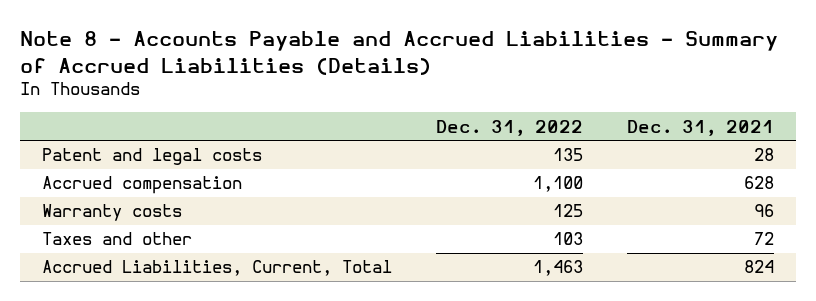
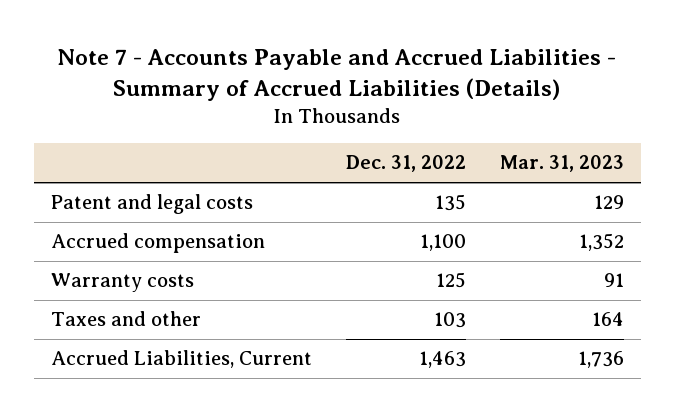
[19,31,778,75] Note 8 - Accounts Payable and Accrued Liabilities - Summary of Accrued Liabilities (Details) -> [57,48,617,101] Note 7 - Accounts Payable and Accrued Liabilities - Summary of Accrued Liabilities (Details)
[627,119,775,136] Dec. 31, 2021 -> none
none -> [499,155,624,173] Mar. 31, 2023
[41,260,392,277] Accrued Liabilities, Current, Total -> [50,350,312,369] Accrued Liabilities, Current

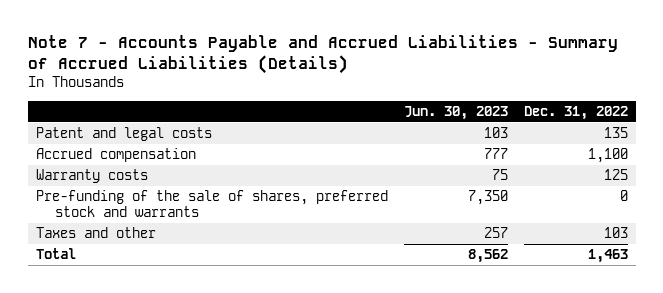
[499,155,624,173] Mar. 31, 2023 -> none
none -> [403,105,508,120] Jun. 30, 2023
none -> [35,190,388,218] Pre-funding of the sale of shares, preferred stock and warrants
[50,350,312,369] Accrued Liabilities, Current -> [35,248,76,260] Total

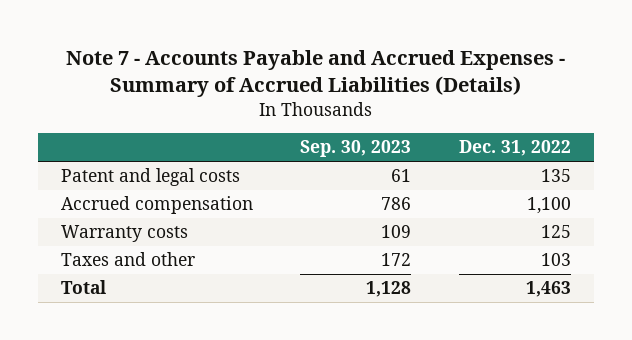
[27,35,618,75] Note 7 - Accounts Payable and Accrued Liabilities - Summary of Accrued Liabilities (Details) -> [65,49,565,97] Note 7 - Accounts Payable and Accrued Expenses - Summary of Accrued Liabilities (Details)
[403,105,508,120] Jun. 30, 2023 -> none
none -> [300,140,412,158] Sep. 30, 2023
[35,190,388,218] Pre-funding of the sale of shares, preferred stock and warrants -> none

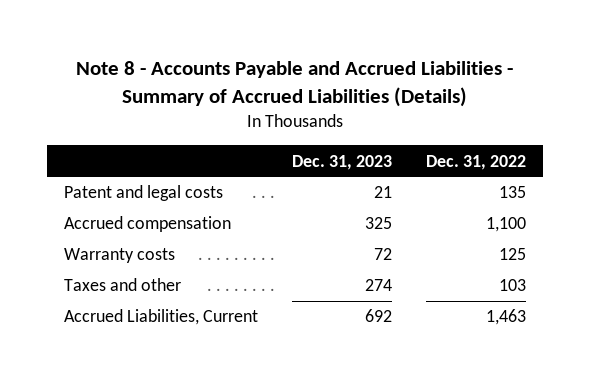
[65,49,565,97] Note 7 - Accounts Payable and Accrued Expenses - Summary of Accrued Liabilities (Details) -> [75,60,513,107] Note 8 - Accounts Payable and Accrued Liabilities - Summary of Accrued Liabilities (Details)
[300,140,412,158] Sep. 30, 2023 -> none
none -> [291,154,392,170] Dec. 31, 2023
[61,280,107,295] Total -> [63,309,258,326] Accrued Liabilities, Current

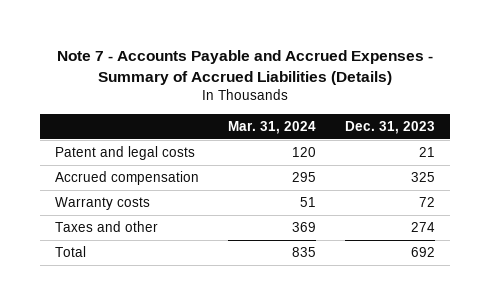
[75,60,513,107] Note 8 - Accounts Payable and Accrued Liabilities - Summary of Accrued Liabilities (Details) -> [57,50,434,86] Note 7 - Accounts Payable and Accrued Expenses - Summary of Accrued Liabilities (Details)
[425,154,526,170] Dec. 31, 2022 -> none
none -> [228,120,317,134] Mar. 31, 2024
[63,309,258,326] Accrued Liabilities, Current -> [54,245,86,257] Total

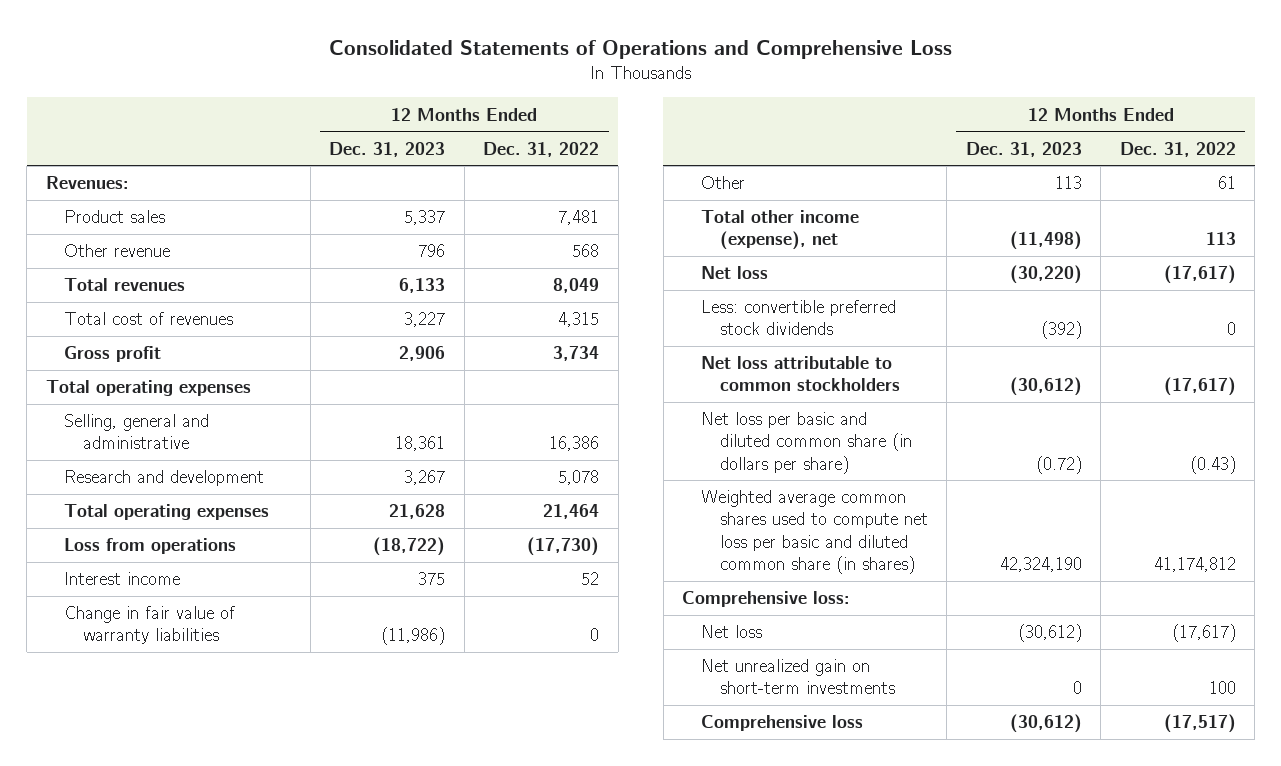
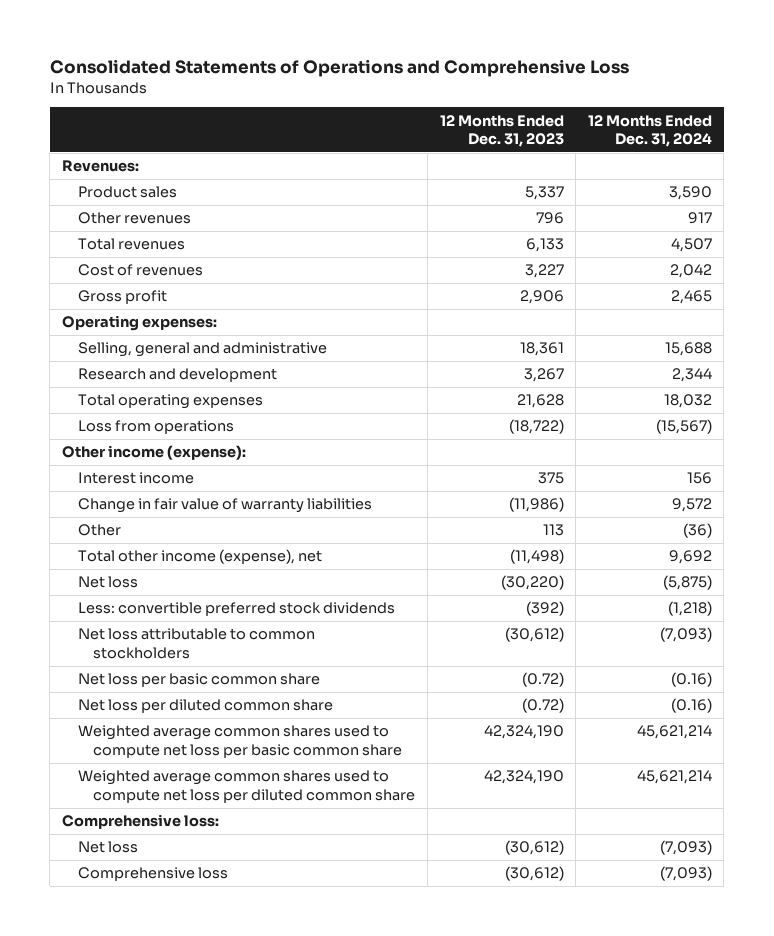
[483,141,600,157] Dec. 31, 2022 -> none
none -> [587,114,712,148] 12 Months Ended Dec. 31, 2024
[64,244,171,258] Other revenue -> [77,212,191,225] Other revenues
[64,312,234,326] Total cost of revenues -> [77,264,203,277] Cost of revenues
[45,380,251,397] Total operating expenses -> [61,315,217,332] Operating expenses:
none -> [61,445,246,461] Other income (expense):
[701,412,912,474] Net loss per basic and diluted common share (in dollars per share) -> [77,673,320,688] Net loss per basic common share
none -> [77,699,333,714] Net loss per diluted common share
[701,490,928,574] Weighted average common shares used to compute net loss per basic and diluted common share (in shares) -> [77,725,403,758] Weighted average common shares used to compute net loss per basic common share
none -> [77,770,416,803] Weighted average common shares used to compute net loss per diluted common share
[701,659,895,695] Net unrealized gain on short-term investments -> none

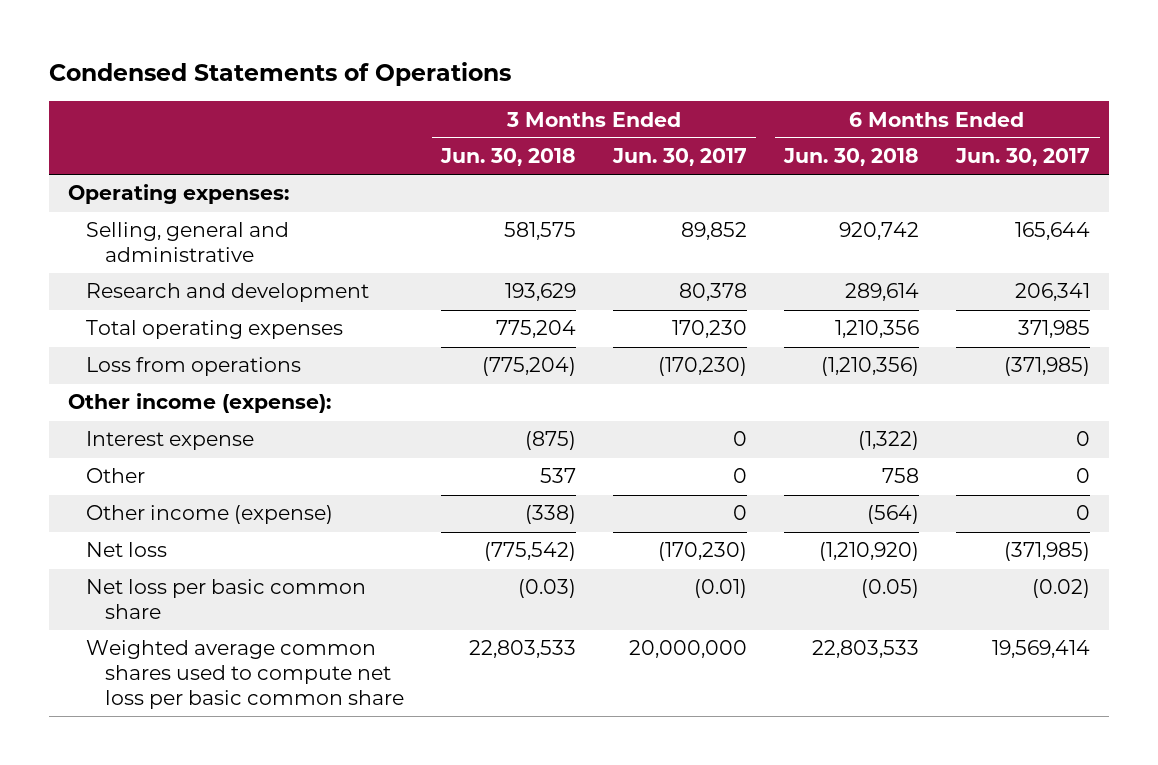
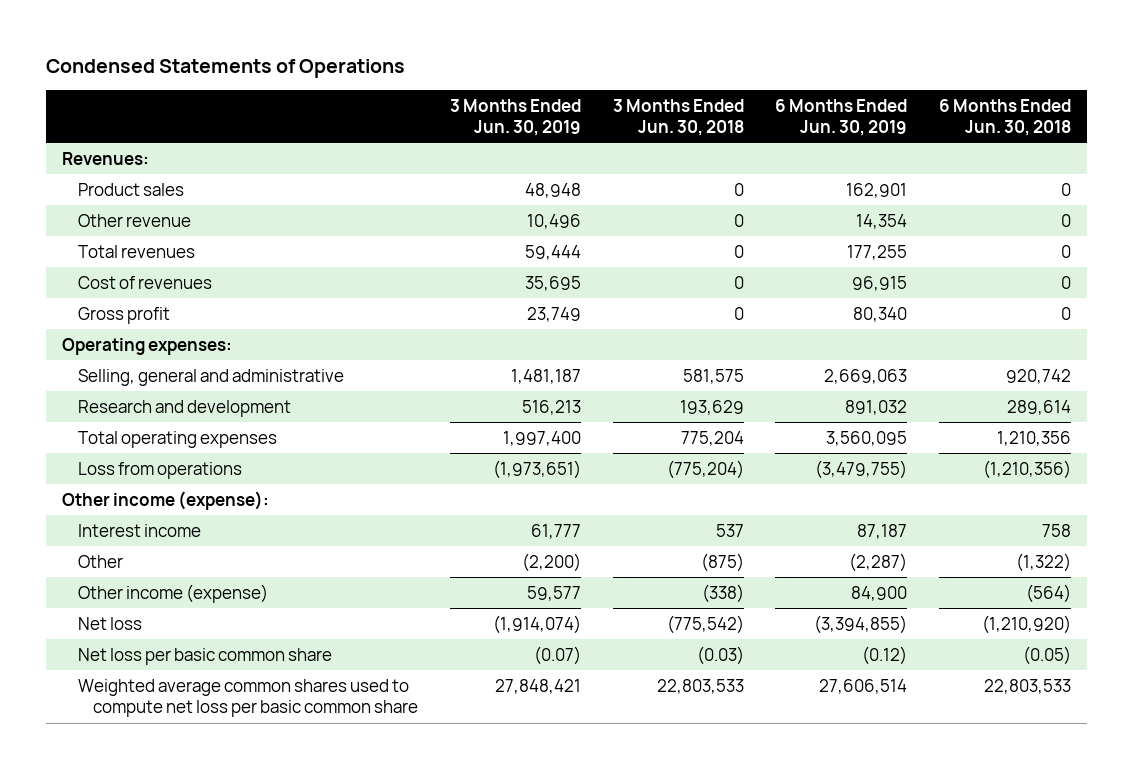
[612,148,748,167] Jun. 30, 2017 -> none
[955,148,1091,167] Jun. 30, 2017 -> none
none -> [449,98,581,136] 3 Months Ended Jun. 30, 2019
none -> [775,98,908,136] 6 Months Ended Jun. 30, 2019
none -> [62,151,150,165] Revenues:
none -> [77,182,184,196] Product sales
none -> [77,213,191,227] Other revenue
none -> [77,244,195,258] Total revenues
none -> [77,275,212,289] Cost of revenues
none -> [77,306,170,324] Gross profit
[86,431,255,451] Interest expense -> none
none -> [77,523,201,537] Interest income
[539,468,576,484] 537 -> [700,552,744,572] (875)
[882,468,920,484] 758 -> [1016,552,1072,572] (1,322)

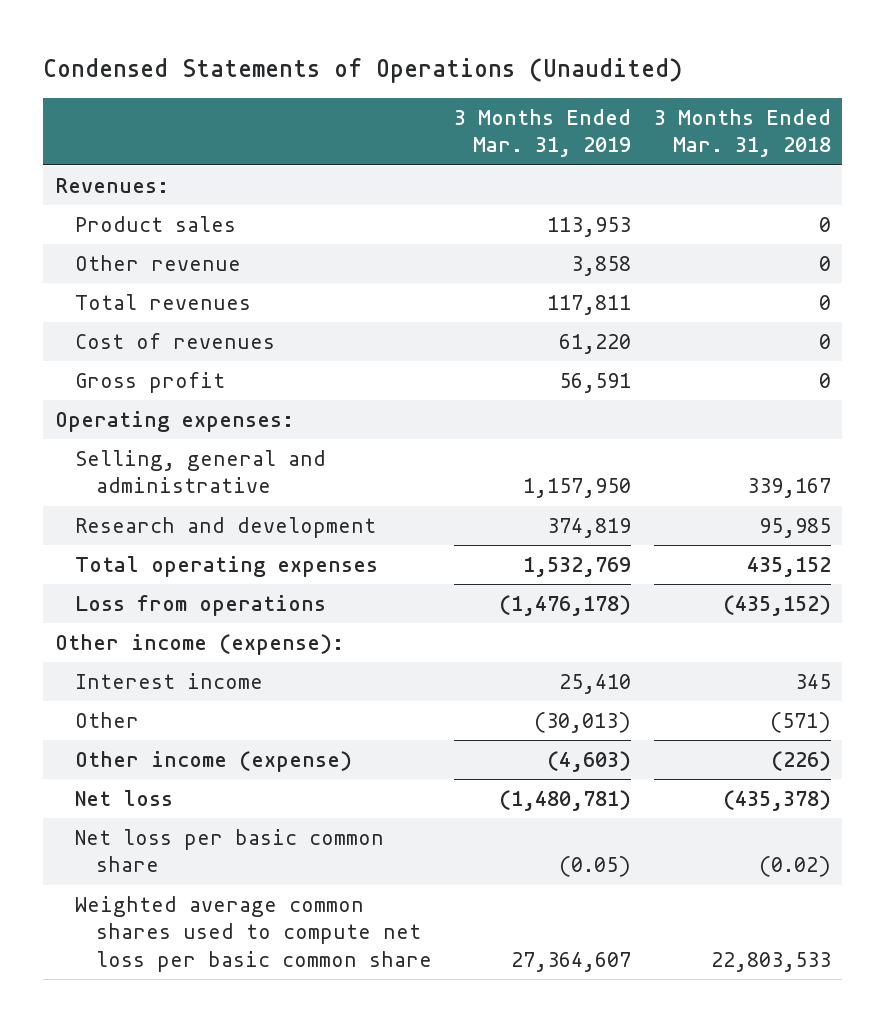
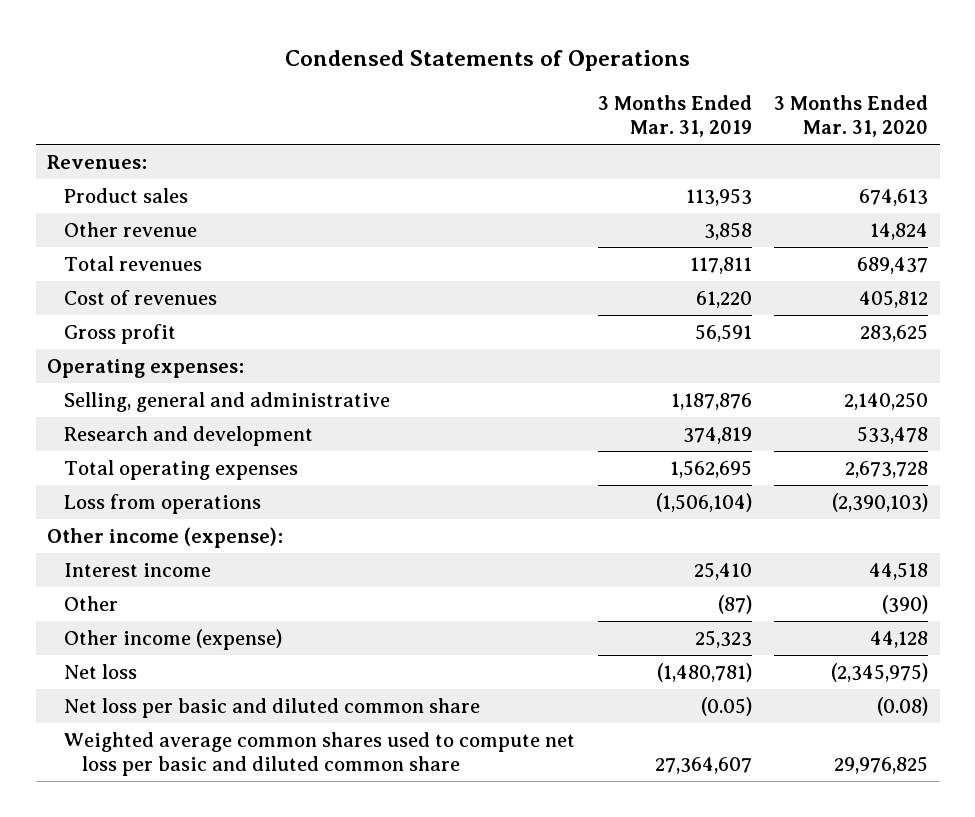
[43,57,683,83] Condensed Statements of Operations (Unaudited) -> [284,50,690,72] Condensed Statements of Operations
[653,109,831,158] 3 Months Ended Mar. 31, 2018 -> none
none -> [774,95,929,137] 3 Months Ended Mar. 31, 2020
[523,478,632,499] 1,157,950 -> [670,392,752,410] 1,187,876
[523,557,632,578] 1,532,769 -> [669,459,752,478] 1,562,695
[499,595,632,617] (1,476,178) -> [655,492,752,512] (1,506,104)
[534,712,632,734] (30,013) -> [717,594,752,614] (87)
[547,751,632,773] (4,603) -> [694,629,752,648] 25,323
[75,829,385,873] Net loss per basic common share -> [64,697,481,718] Net loss per basic and diluted common share
[75,896,432,972] Weighted average common shares used to compute net loss per basic common share -> [64,731,576,776] Weighted average common shares used to compute net loss per basic and diluted common share

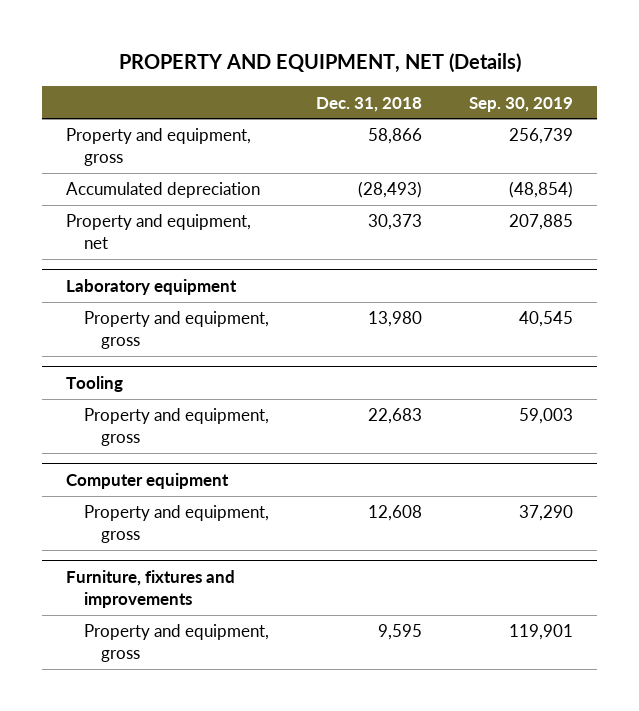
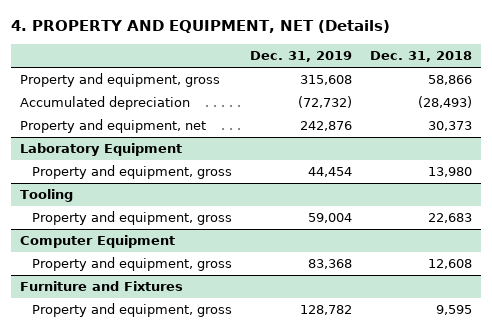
[118,53,521,74] PROPERTY AND EQUIPMENT, NET (Details) -> [11,20,391,34] 4. PROPERTY AND EQUIPMENT, NET (Details)
[469,96,574,112] Sep. 30, 2019 -> none
none -> [249,51,352,63] Dec. 31, 2019
[66,279,238,296] Laboratory equipment -> [20,143,183,157] Laboratory Equipment
[66,473,230,490] Computer equipment -> [20,235,176,249] Computer Equipment
[66,570,236,609] Furniture, fixtures and improvements -> [20,281,184,292] Furniture and Fixtures

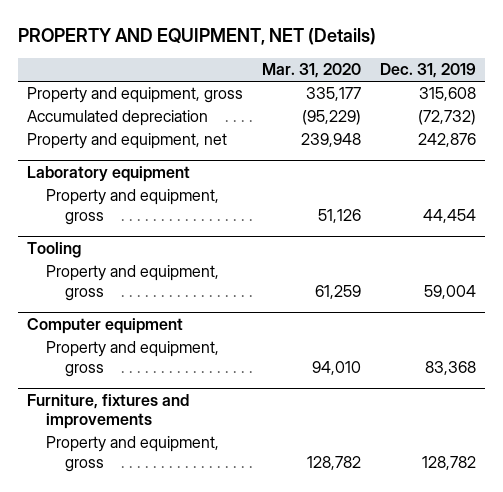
[11,20,391,34] 4. PROPERTY AND EQUIPMENT, NET (Details) -> [17,28,376,46] PROPERTY AND EQUIPMENT, NET (Details)
[369,51,472,63] Dec. 31, 2018 -> none
none -> [261,63,361,79] Mar. 31, 2020
[20,143,183,157] Laboratory Equipment -> [27,166,191,183] Laboratory equipment
[20,235,176,249] Computer Equipment -> [27,318,184,335] Computer equipment
[20,281,184,292] Furniture and Fixtures -> [27,394,190,430] Furniture, fixtures and improvements

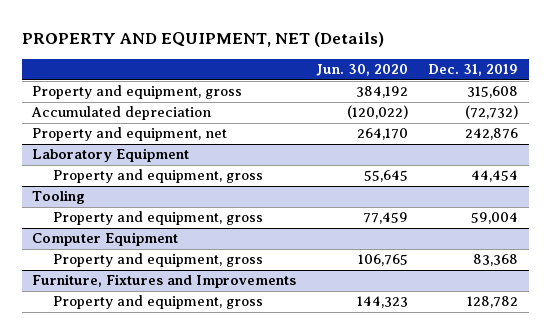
[261,63,361,79] Mar. 31, 2020 -> none
none -> [316,64,409,77] Jun. 30, 2020
[27,166,191,183] Laboratory equipment -> [31,148,189,163] Laboratory Equipment
[27,318,184,335] Computer equipment -> [31,232,178,247] Computer Equipment
[27,394,190,430] Furniture, fixtures and improvements -> [31,274,296,289] Furniture, Fixtures and Improvements

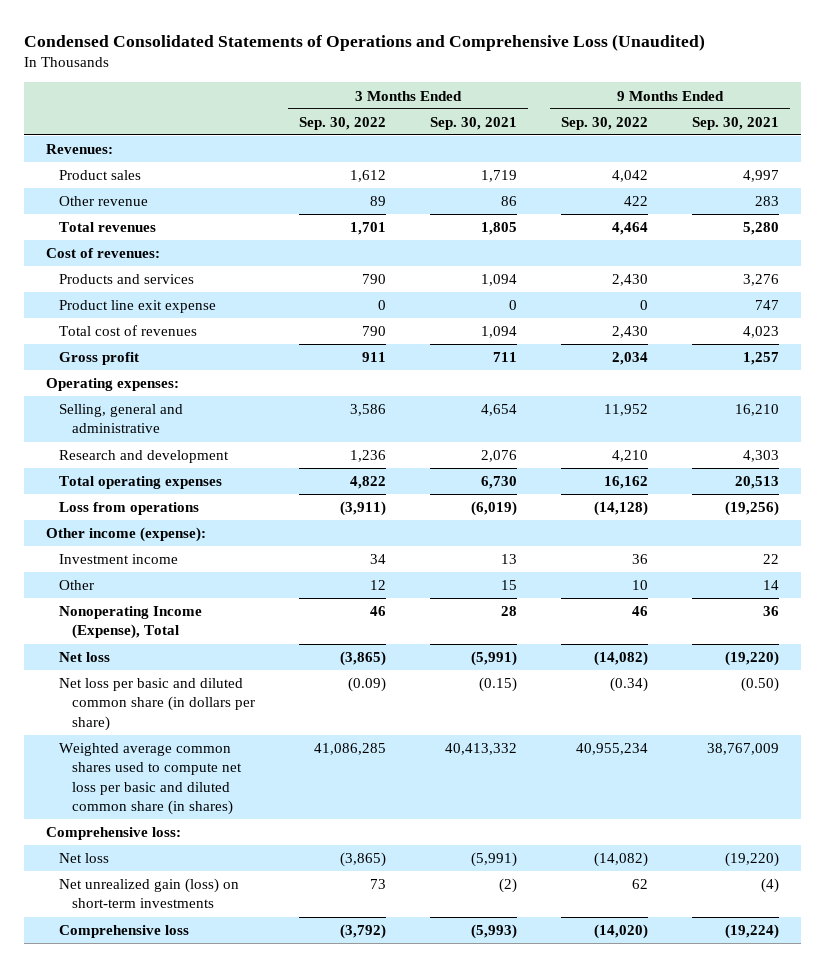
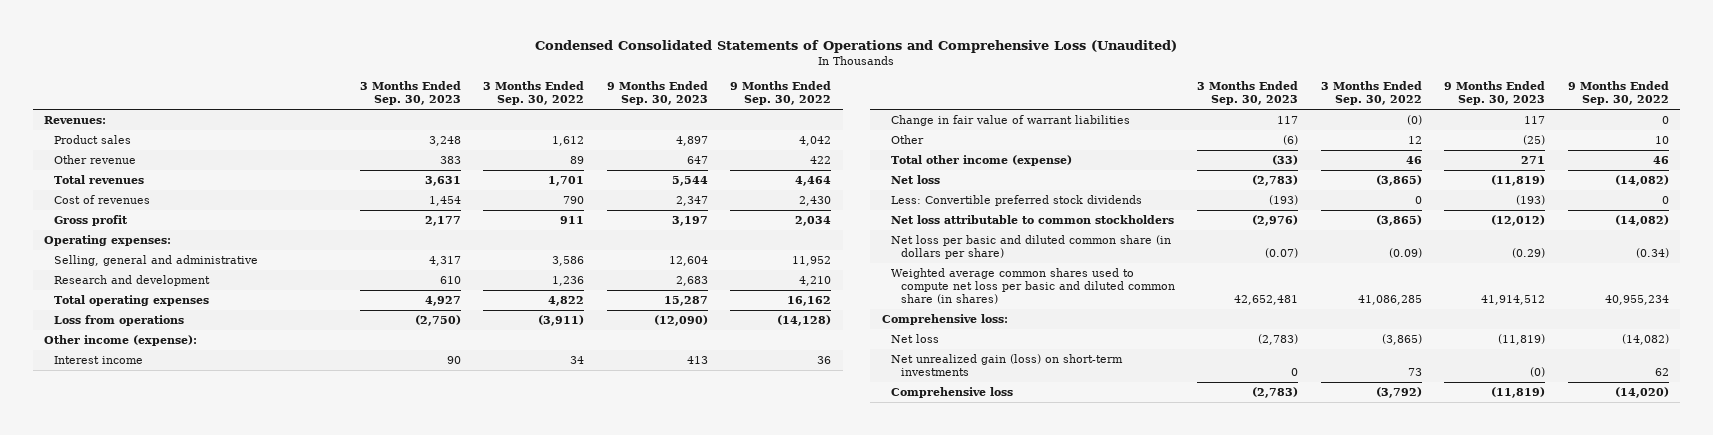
[429,116,517,130] Sep. 30, 2021 -> none
[691,116,779,130] Sep. 30, 2021 -> none
none -> [359,81,461,106] 3 Months Ended Sep. 30, 2023
none -> [606,81,708,106] 9 Months Ended Sep. 30, 2023
[45,248,160,259] Cost of revenues: -> none
[58,274,194,285] Products and services -> none
[58,300,216,314] Product line exit expense -> none
[58,325,197,337] Total cost of revenues -> [53,195,150,205] Cost of revenues
[58,554,178,565] Investment income -> [53,356,143,365] Interest income
none -> [891,115,1131,127] Change in fair value of warrant liabilities
[58,606,202,640] Nonoperating Income (Expense), Total -> [891,155,1073,167] Total other income (expense)
none -> [891,195,1143,207] Less: Convertible preferred stock dividends
none -> [891,215,1175,225] Net loss attributable to common stockholders

